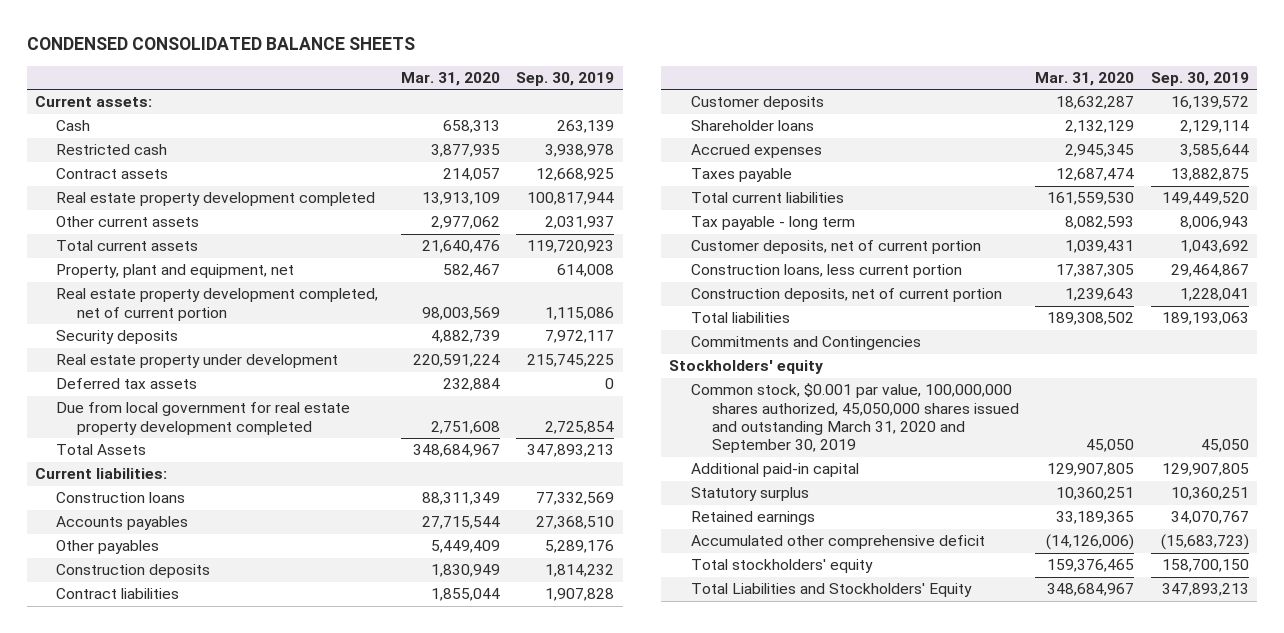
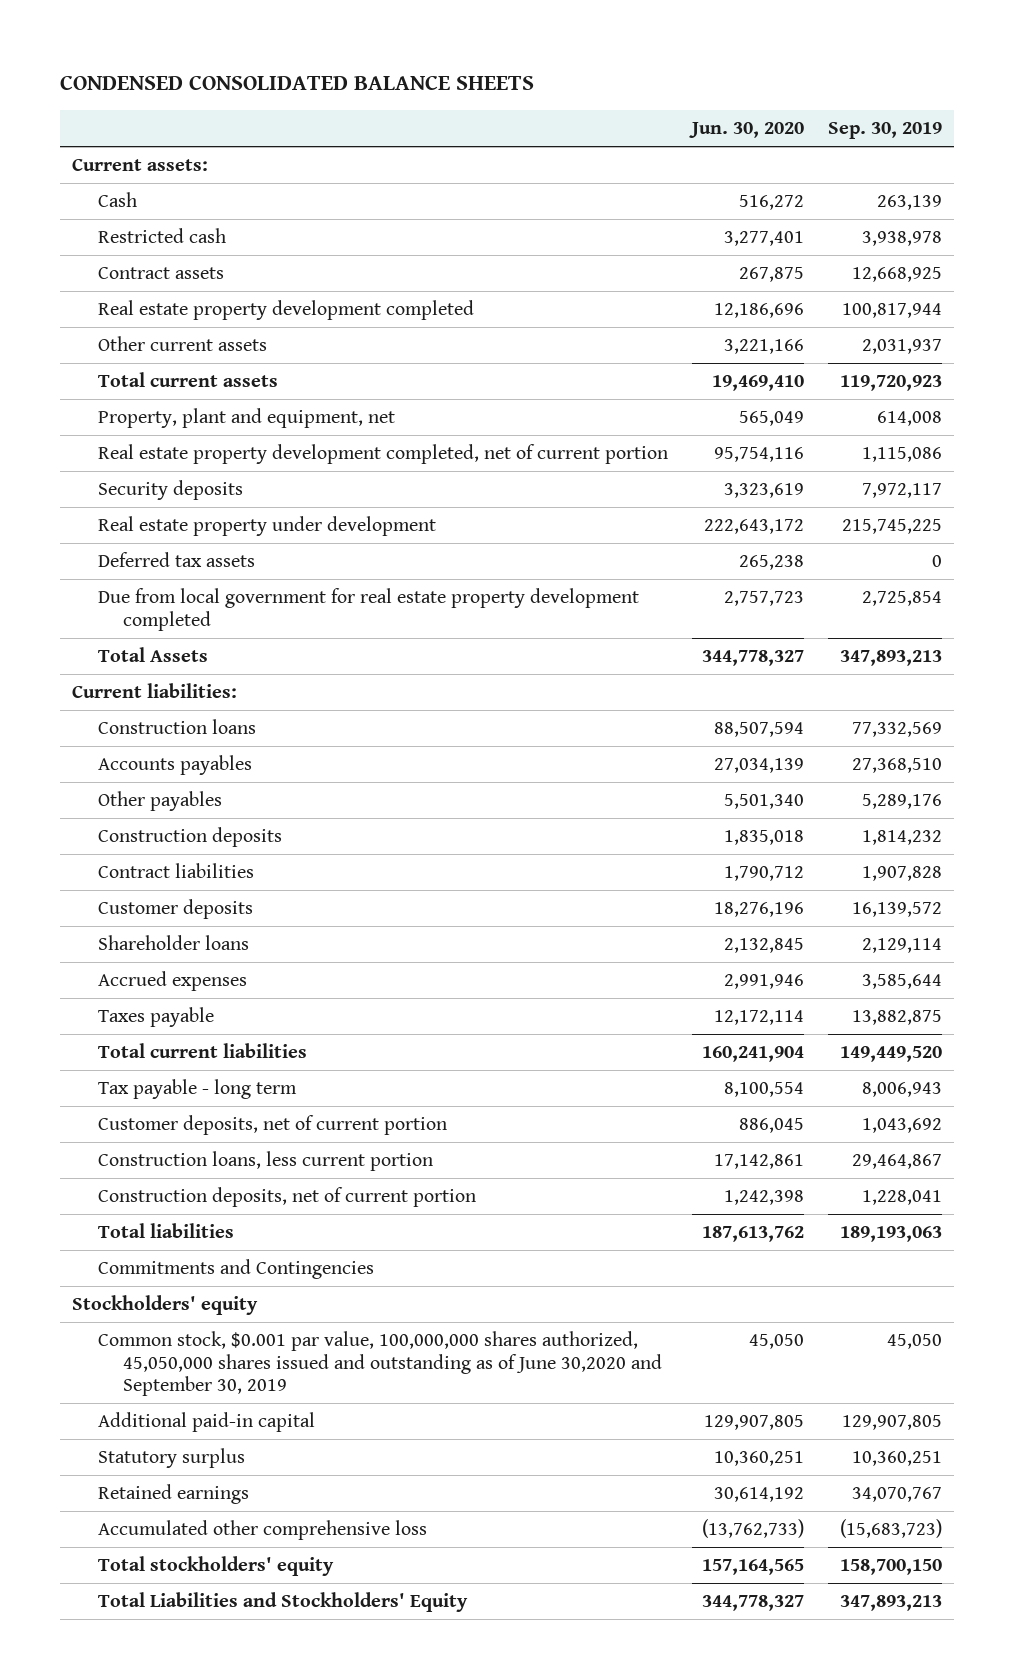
[400,72,500,87] Mar. 31, 2020 -> none
none -> [688,122,804,139] Jun. 30, 2020
[690,383,1019,454] Common stock, $0.001 par value, 100,000,000 shares authorized, 45,050,000 shares issued and outstanding March 31, 2020 and September 30, 2019 -> [97,1331,663,1397] Common stock, $0.001 par value, 100,000,000 shares authorized, 45,050,000 shares issued and outstanding as of June 30,2020 and September 30, 2019
[690,535,985,550] Accumulated other comprehensive deficit -> [97,1520,427,1541] Accumulated other comprehensive loss

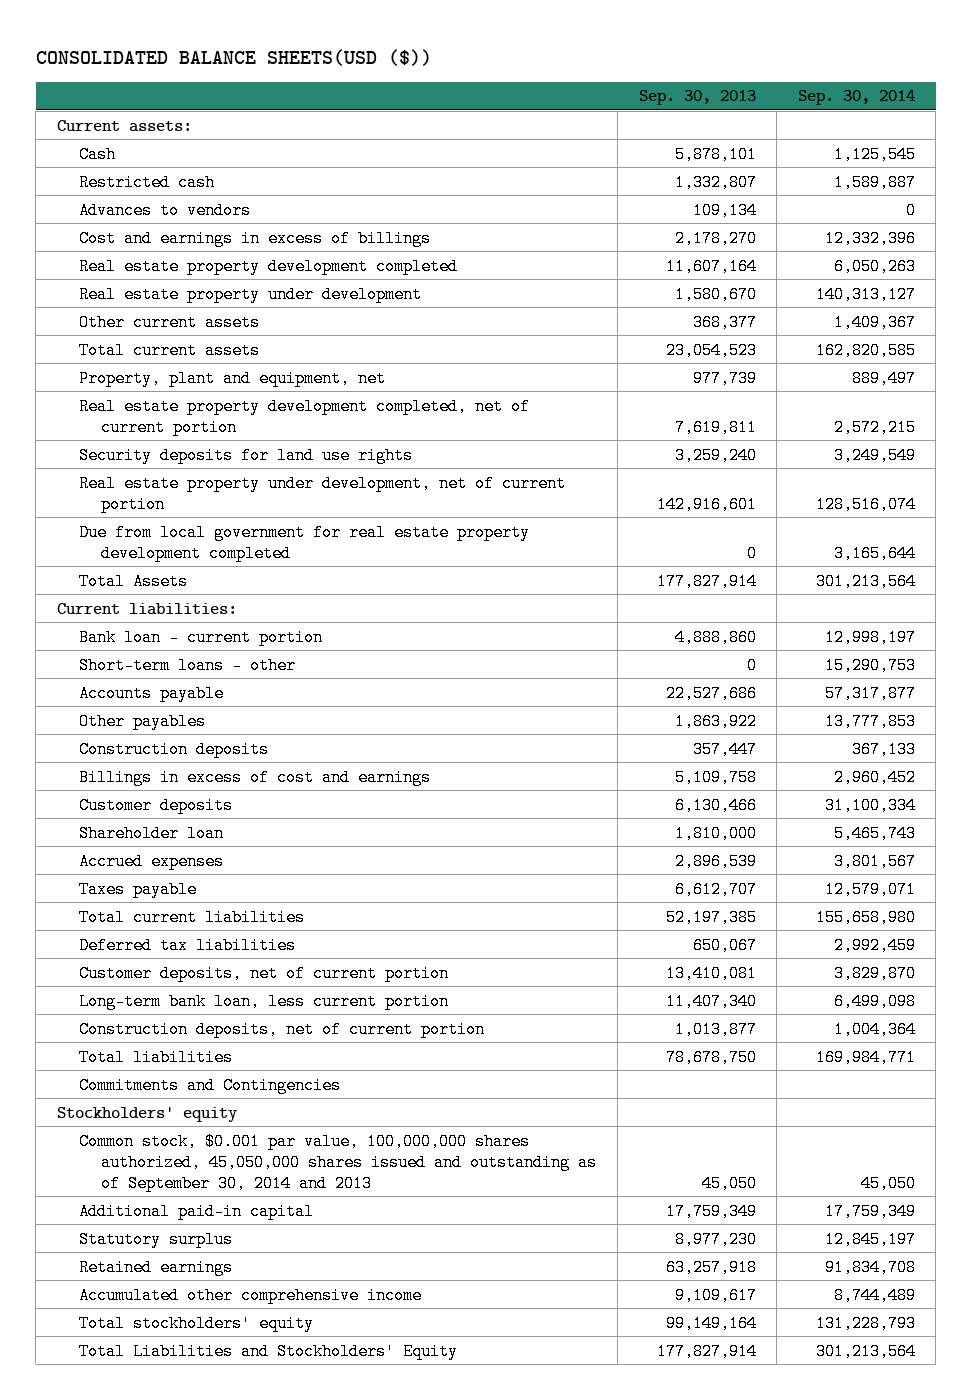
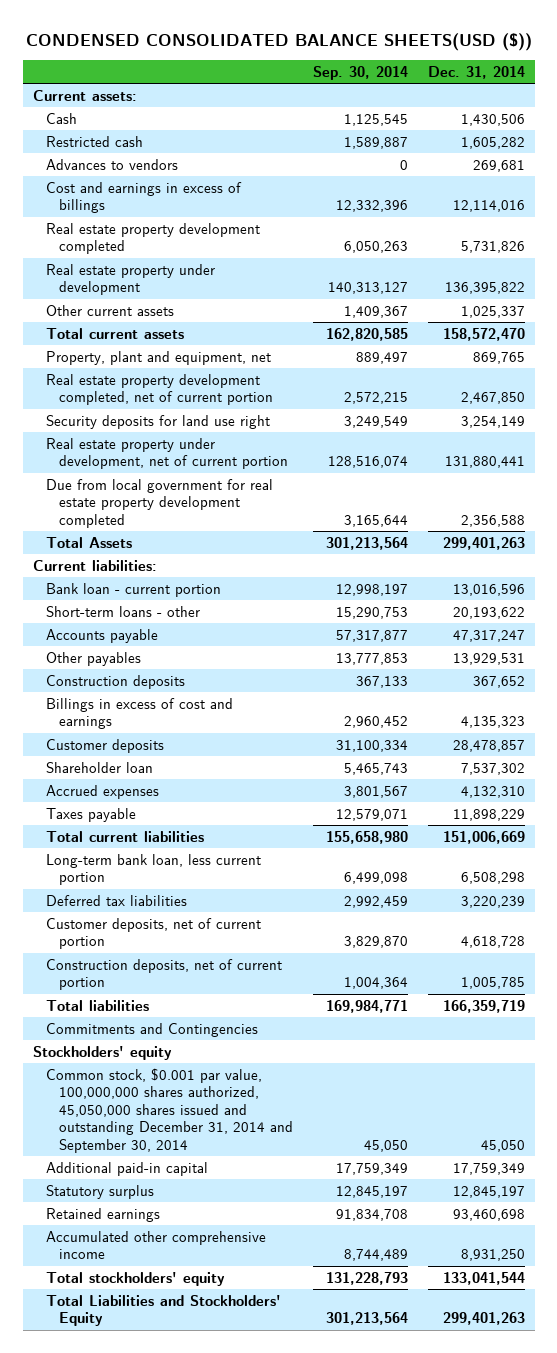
[35,48,432,66] CONSOLIDATED BALANCE SHEETS(USD ($)) -> [25,32,532,51] CONDENSED CONSOLIDATED BALANCE SHEETS(USD ($))
[638,90,756,106] Sep. 30, 2013 -> none
none -> [427,65,525,79] Dec. 31, 2014
[79,446,414,464] Security deposits for land use rights -> [45,414,270,429] Security deposits for land use right
[79,992,450,1010] Long-term bank loan, less current portion -> [45,853,261,886] Long-term bank loan, less current portion
[79,1132,598,1192] Common stock, $0.001 par value, 100,000,000 shares authorized, 45,050,000 shares issued and outstanding as of September 30, 2014 and 2013 -> [45,1067,293,1153] Common stock, $0.001 par value, 100,000,000 shares authorized, 45,050,000 shares issued and outstanding December 31, 2014 and September 30, 2014

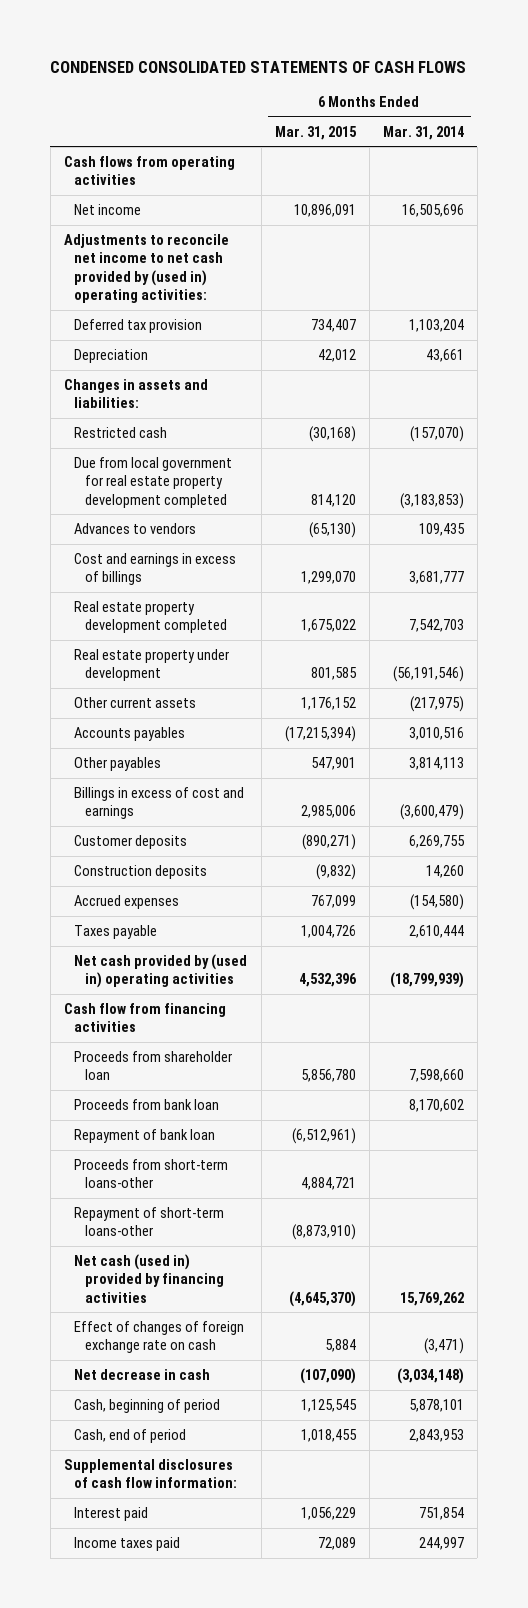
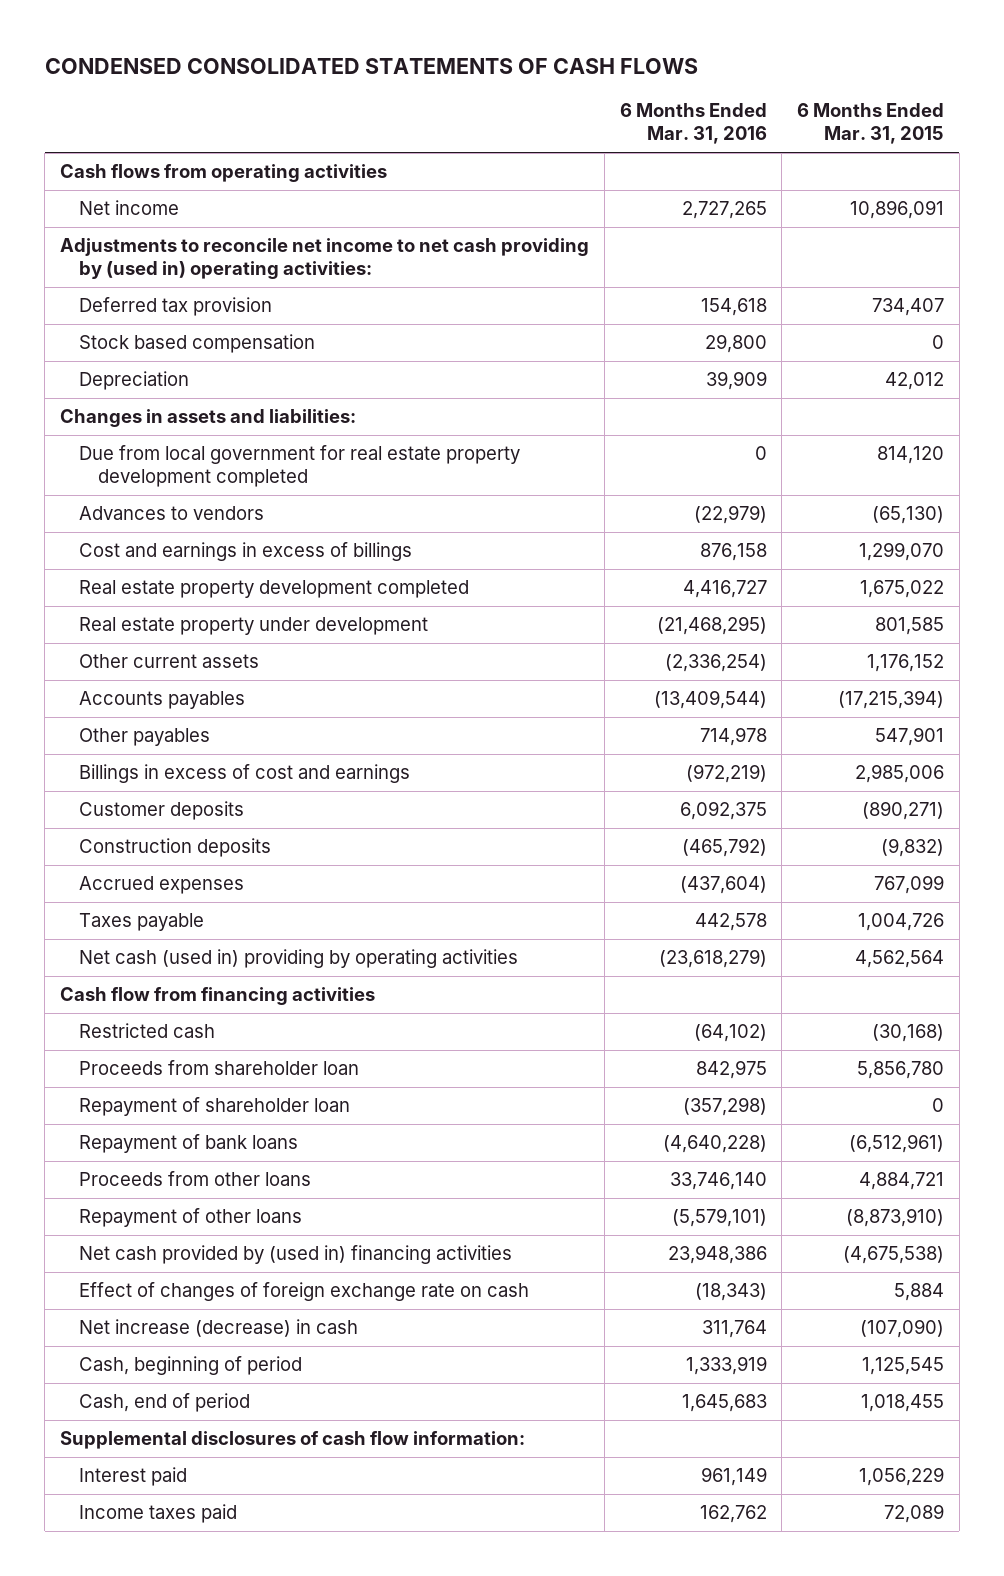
[382,125,464,140] Mar. 31, 2014 -> none
none -> [619,103,767,145] 6 Months Ended Mar. 31, 2016
[63,233,229,304] Adjustments to reconcile net income to net cash provided by (used in) operating activities: -> [60,238,590,280] Adjustments to reconcile net income to net cash providing by (used in) operating activities:
none -> [78,334,315,354] Stock based compensation
[74,953,248,989] Net cash provided by (used in) operating activities -> [78,949,518,969] Net cash (used in) providing by operating activities
[298,973,357,988] 4,532,396 -> [854,950,944,969] 4,562,564
[74,426,168,438] Restricted cash -> [78,1023,215,1039] Restricted cash
[74,1098,220,1110] Proceeds from bank loan -> none
none -> [78,1097,350,1117] Repayment of shareholder loan
[74,1128,216,1143] Repayment of bank loan -> [78,1134,298,1154] Repayment of bank loans
[74,1158,229,1189] Proceeds from short-term loans-other -> [78,1171,311,1187] Proceeds from other loans
[74,1206,225,1237] Repayment of short-term loans-other -> [78,1208,302,1228] Repayment of other loans
[74,1253,225,1303] Net cash (used in) provided by financing activities -> [78,1245,512,1265] Net cash provided by (used in) financing activities
[288,1290,356,1307] (4,645,370) -> [842,1246,944,1265] (4,675,538)
[74,1368,211,1380] Net decrease in cash -> [78,1319,358,1338] Net increase (decrease) in cash

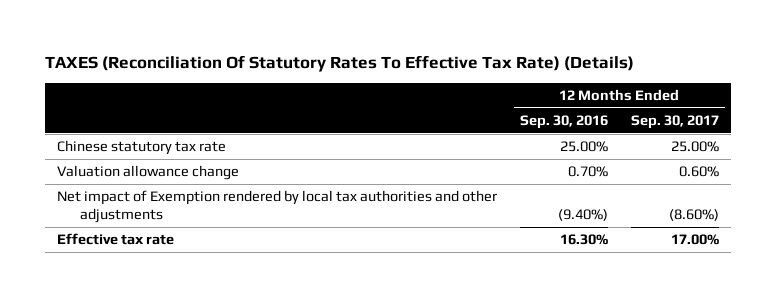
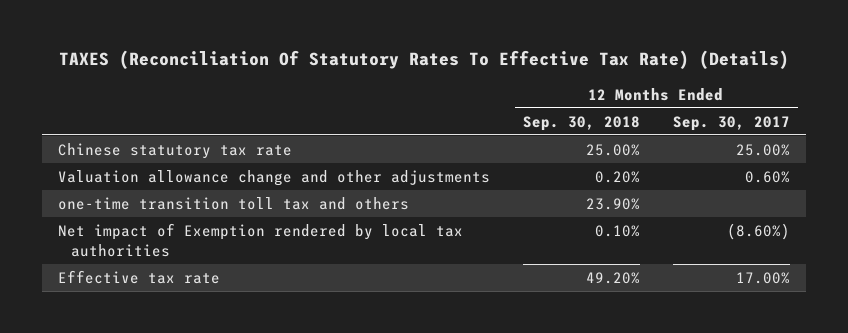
[519,115,608,130] Sep. 30, 2016 -> none
none -> [522,115,640,131] Sep. 30, 2018
[56,165,239,181] Valuation allowance change -> [58,169,491,186] Valuation allowance change and other adjustments
none -> [58,196,410,210] one-time transition toll tax and others
[56,190,497,223] Net impact of Exemption rendered by local tax authorities and other adjustments -> [58,222,464,257] Net impact of Exemption rendered by local tax authorities

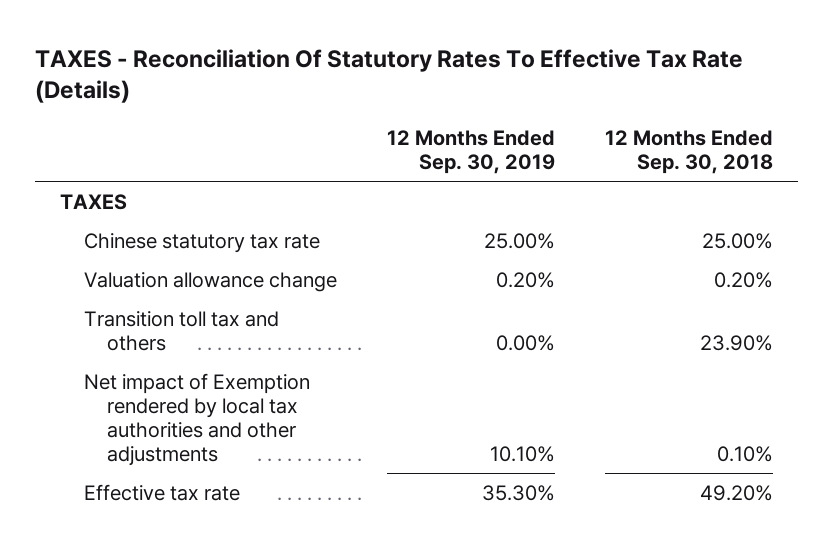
[58,50,789,70] TAXES (Reconciliation Of Statutory Rates To Effective Tax Rate) (Details) -> [34,48,743,104] TAXES - Reconciliation Of Statutory Rates To Effective Tax Rate (Details)
[672,115,790,131] Sep. 30, 2017 -> none
none -> [386,130,555,175] 12 Months Ended Sep. 30, 2019
none -> [59,193,127,210] TAXES
[58,169,491,186] Valuation allowance change and other adjustments -> [83,271,337,292] Valuation allowance change
[58,196,410,210] one-time transition toll tax and others -> [83,310,279,351] Transition toll tax and others
[58,222,464,257] Net impact of Exemption rendered by local tax authorities -> [83,372,310,466] Net impact of Exemption rendered by local tax authorities and other adjustments

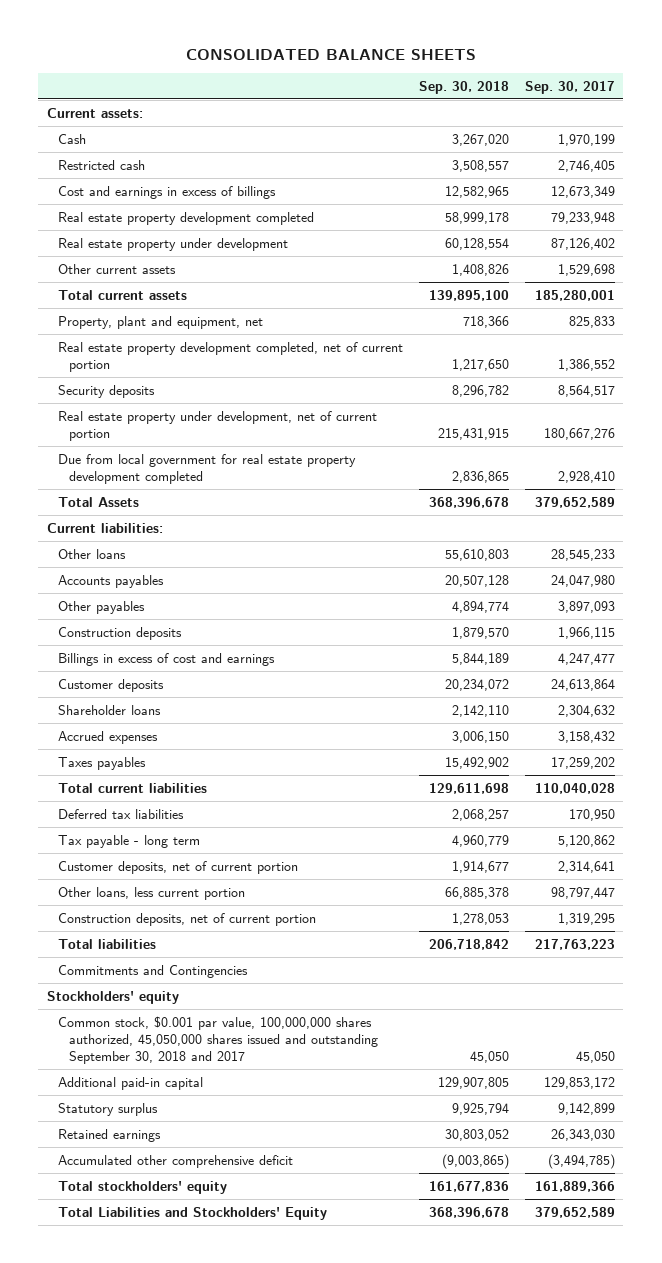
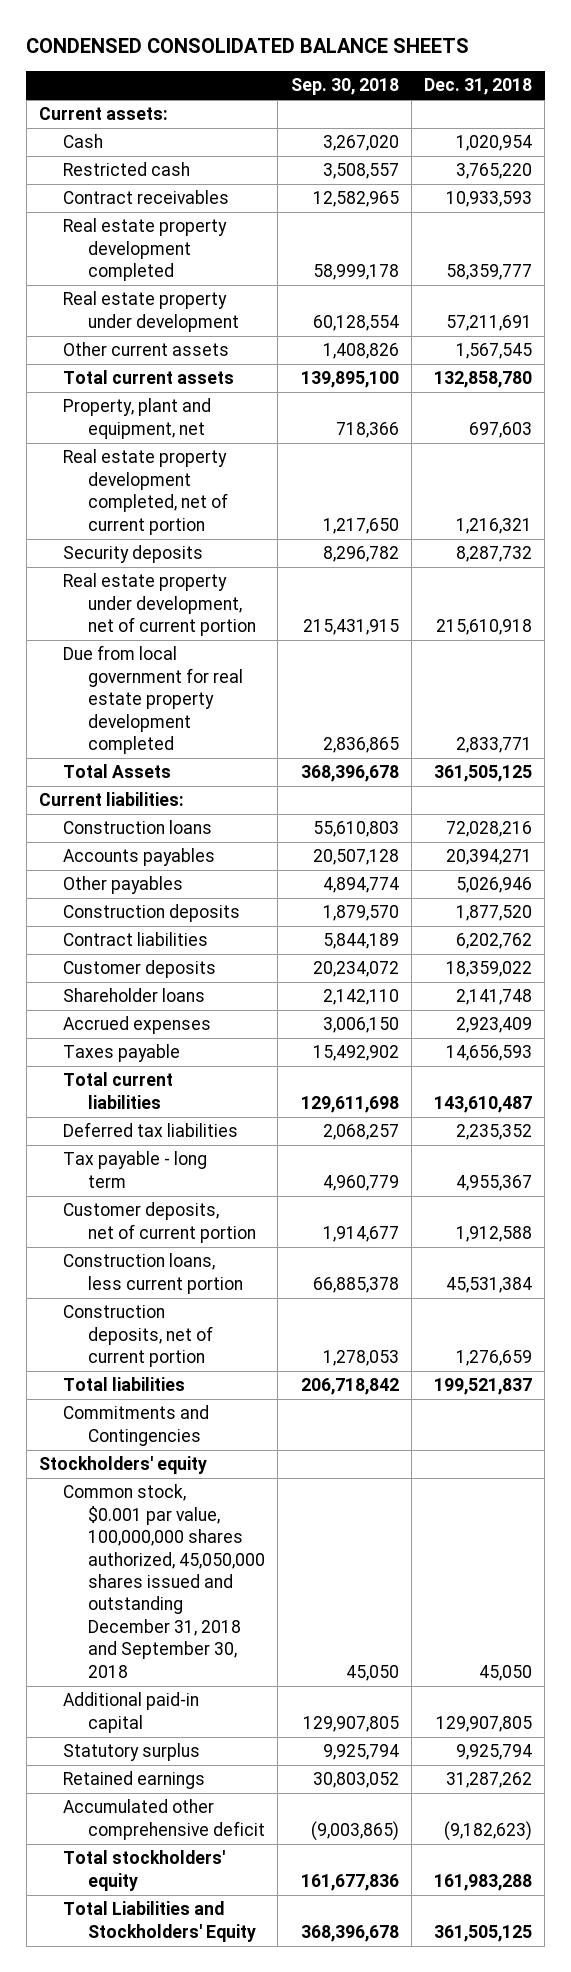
[185,48,476,60] CONSOLIDATED BALANCE SHEETS -> [26,38,470,54] CONDENSED CONSOLIDATED BALANCE SHEETS
[525,80,616,94] Sep. 30, 2017 -> none
none -> [424,78,533,96] Dec. 31, 2018
[57,185,276,199] Cost and earnings in excess of billings -> [63,190,230,205] Contract receivables
[57,548,126,559] Other loans -> [63,820,213,835] Construction loans
[57,652,275,666] Billings in excess of cost and earnings -> [63,932,209,947] Contract liabilities
[57,756,146,770] Taxes payables -> [63,1044,181,1063] Taxes payable
[57,886,245,900] Other loans, less current portion -> [63,1253,243,1294] Construction loans, less current portion
[57,1015,379,1064] Common stock, $0.001 par value, 100,000,000 shares authorized, 45,050,000 shares issued and outstanding September 30, 2018 and 2017 -> [63,1484,265,1678] Common stock, $0.001 par value, 100,000,000 shares authorized, 45,050,000 shares issued and outstanding December 31, 2018 and September 30, 2018

